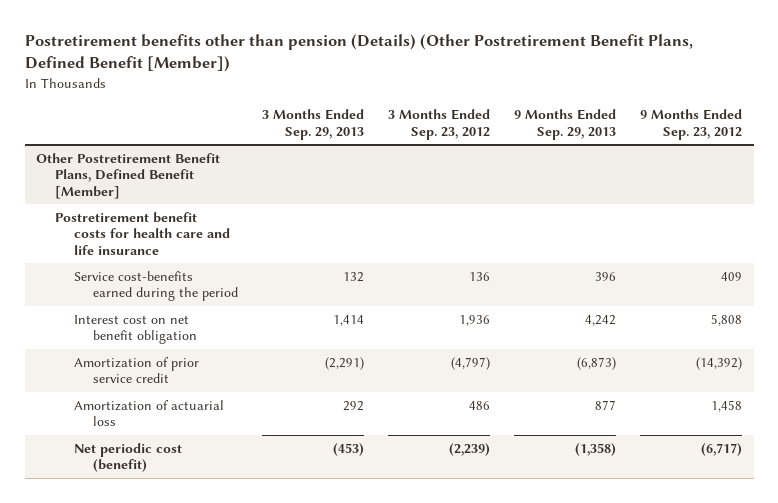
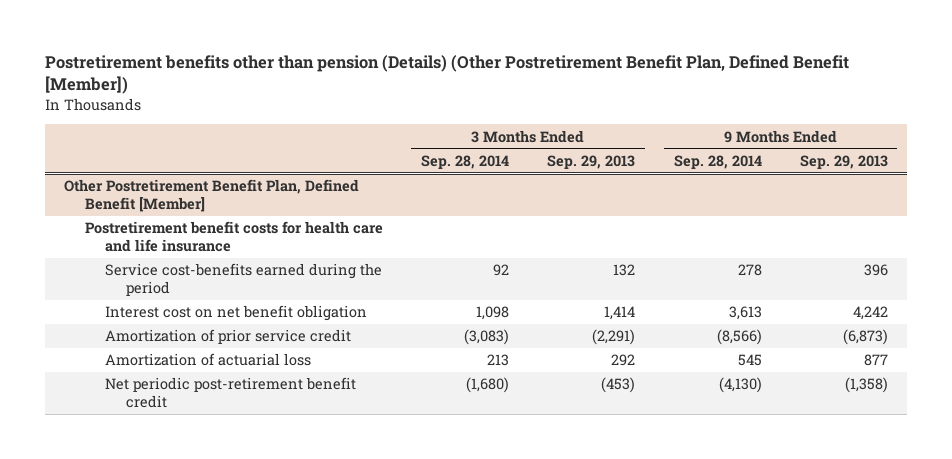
[24,34,693,73] Postretirement benefits other than pension (Details) (Other Postretirement Benefit Plans, Defined Benefit [Member]) -> [45,54,850,95] Postretirement benefits other than pension (Details) (Other Postretirement Benefit Plan, Defined Benefit [Member])
[387,109,490,140] 3 Months Ended Sep. 23, 2012 -> none
[639,109,742,140] 9 Months Ended Sep. 23, 2012 -> none
none -> [420,155,509,170] Sep. 28, 2014
none -> [673,155,762,170] Sep. 28, 2014
[36,152,221,199] Other Postretirement Benefit Plans, Defined Benefit [Member] -> [64,179,360,213] Other Postretirement Benefit Plan, Defined Benefit [Member]
[74,442,183,473] Net periodic cost (benefit) -> [105,377,357,409] Net periodic post-retirement benefit credit

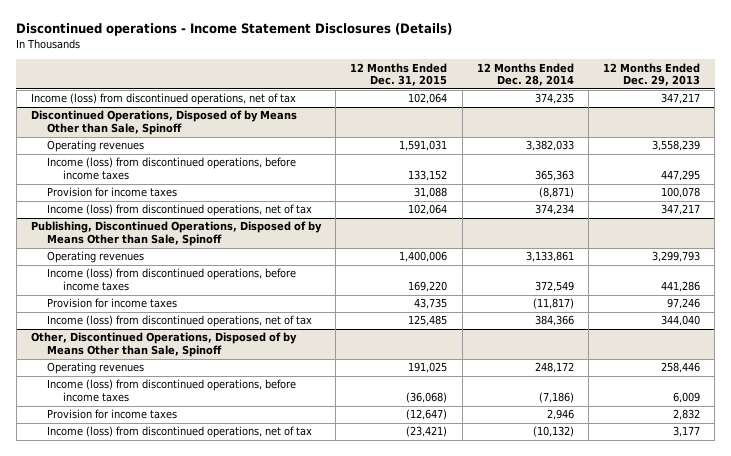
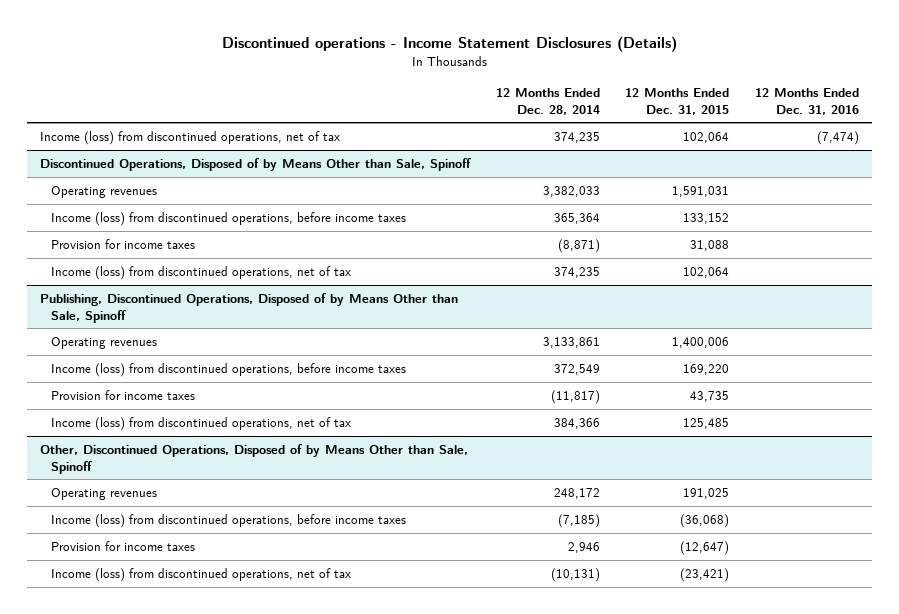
[603,62,701,87] 12 Months Ended Dec. 29, 2013 -> none
none -> [754,88,859,115] 12 Months Ended Dec. 31, 2016
[534,170,574,182] 365,363 -> [553,212,600,224] 365,364
[534,204,574,216] 374,234 -> [553,266,600,278] 374,235
[538,392,574,404] (7,186) -> [557,513,600,528] (7,185)
[532,426,574,438] (10,132) -> [550,567,600,582] (10,131)

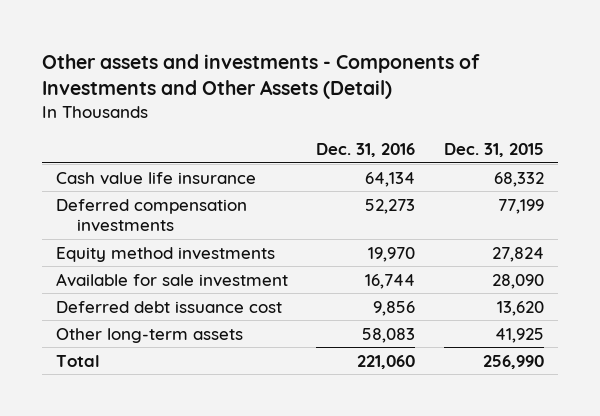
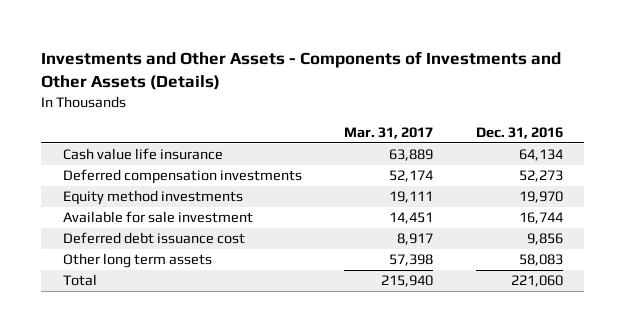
[42,53,481,100] Other assets and investments - Components of Investments and Other Assets (Detail) -> [41,51,562,90] Investments and Other Assets - Components of Investments and Other Assets (Details)
[443,143,544,158] Dec. 31, 2015 -> none
none -> [344,126,434,139] Mar. 31, 2017
[56,327,244,343] Other long-term assets -> [62,253,212,269] Other long term assets

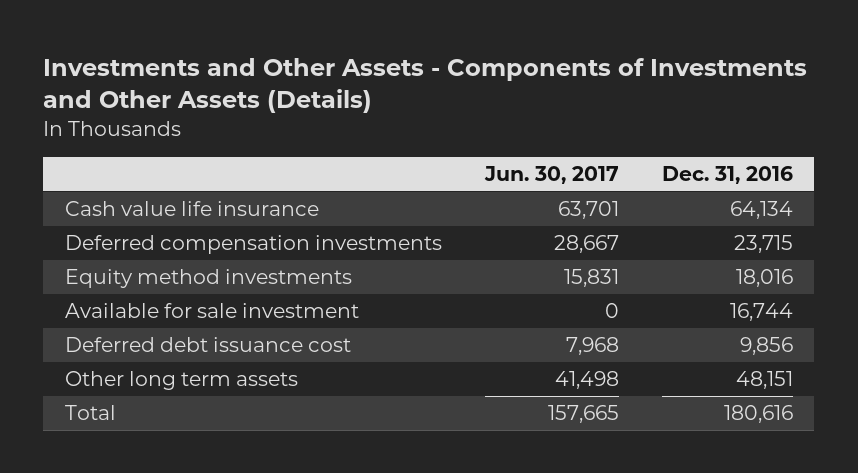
[344,126,434,139] Mar. 31, 2017 -> none
none -> [483,165,619,184] Jun. 30, 2017
[518,170,563,183] 52,273 -> [733,235,793,254] 23,715
[518,191,563,204] 19,970 -> [735,269,793,288] 18,016
[518,254,563,267] 58,083 -> [735,371,793,390] 48,151
[510,275,563,288] 221,060 -> [723,405,793,424] 180,616

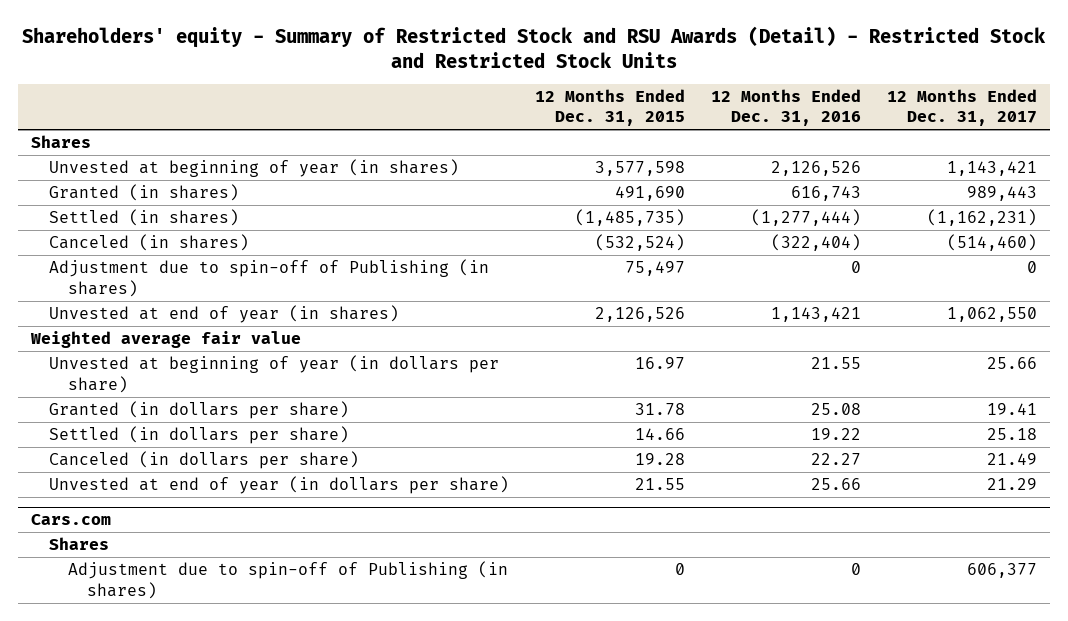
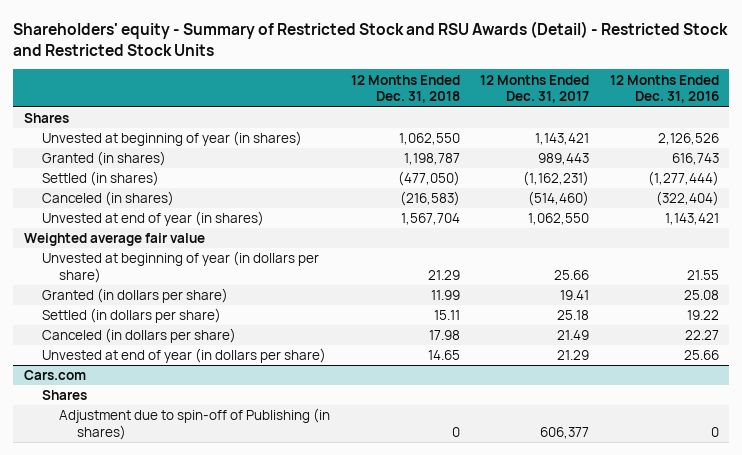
[535,88,686,127] 12 Months Ended Dec. 31, 2015 -> none
none -> [350,74,460,104] 12 Months Ended Dec. 31, 2018
[49,259,490,297] Adjustment due to spin-off of Publishing (in shares) -> none

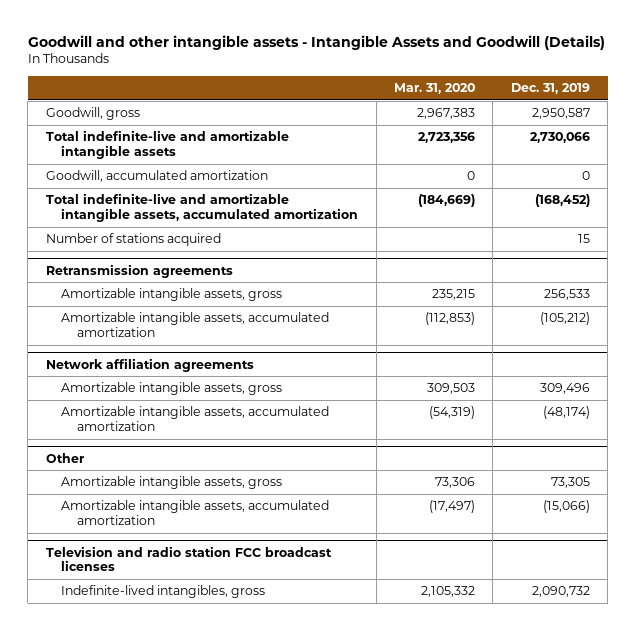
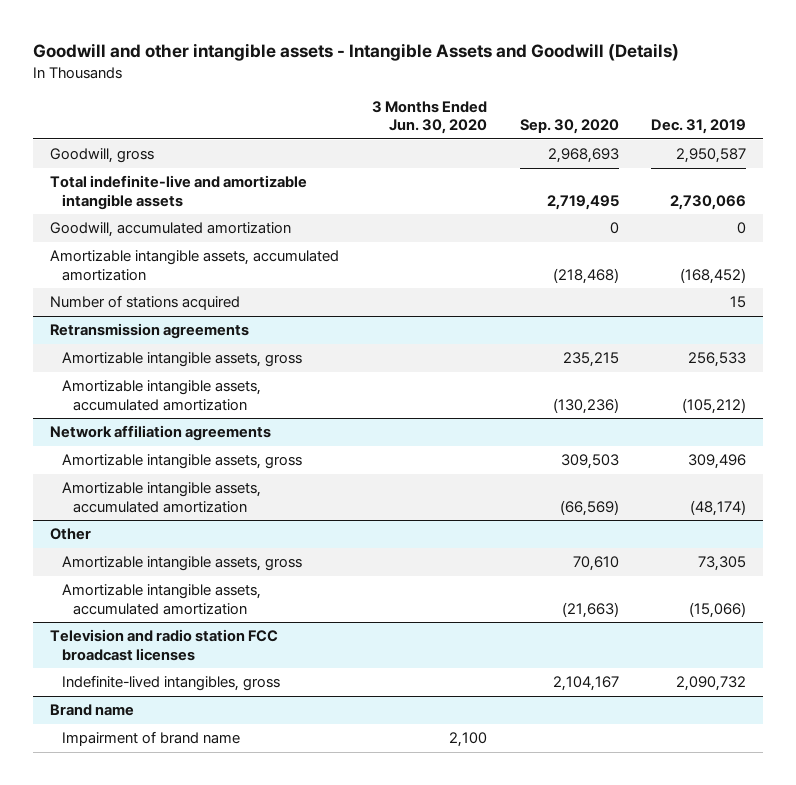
[393,83,475,95] Mar. 31, 2020 -> none
none -> [371,100,487,135] 3 Months Ended Jun. 30, 2020
none -> [519,119,619,135] Sep. 30, 2020
[45,193,359,222] Total indefinite-live and amortizable intangible assets, accumulated amortization -> [49,250,339,281] Amortizable intangible assets, accumulated amortization
none -> [49,704,134,717] Brand name
none -> [61,731,240,747] Impairment of brand name

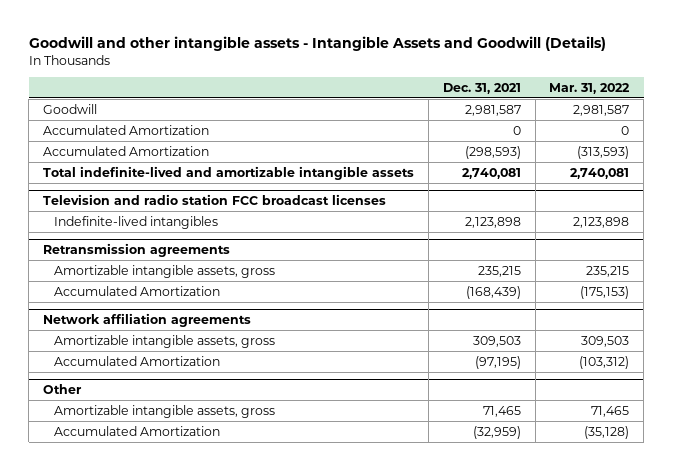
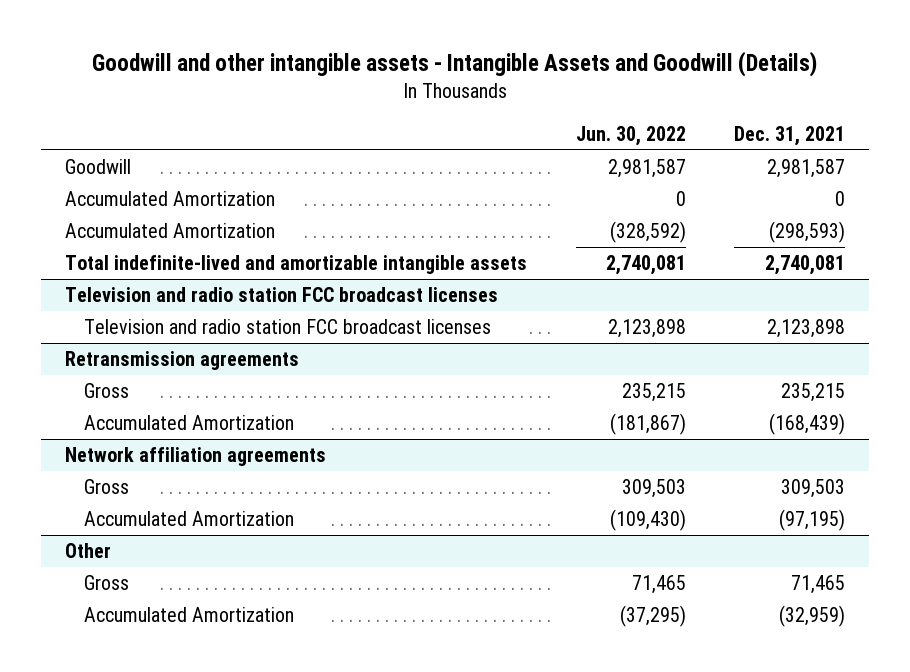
[549,82,631,94] Mar. 31, 2022 -> none
none -> [575,125,686,146] Jun. 30, 2022
[54,215,219,229] Indefinite-lived intangibles -> [84,318,492,334] Television and radio station FCC broadcast licenses
[54,264,276,278] Amortizable intangible assets, gross -> [84,382,130,398] Gross
[54,334,276,348] Amortizable intangible assets, gross -> [84,478,130,494] Gross
[54,404,276,418] Amortizable intangible assets, gross -> [84,574,130,590] Gross

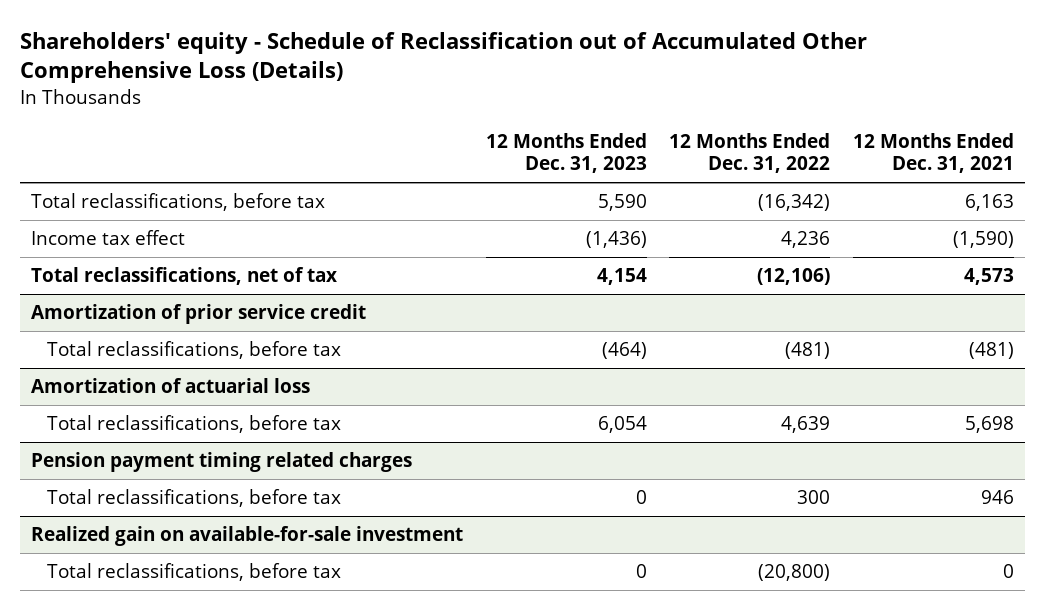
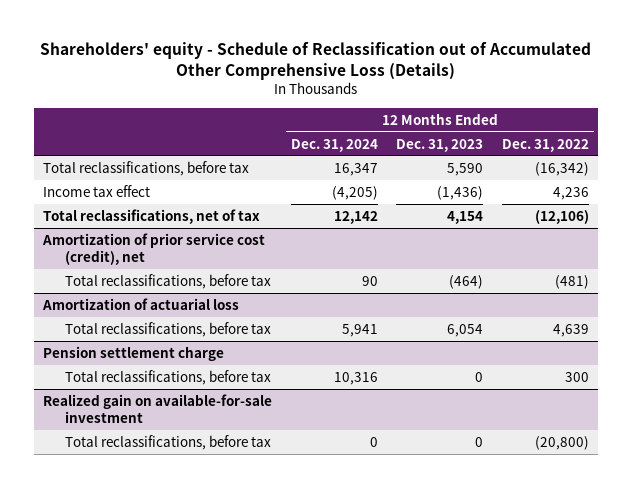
[852,132,1014,174] 12 Months Ended Dec. 31, 2021 -> none
none -> [290,138,378,152] Dec. 31, 2024
[31,304,367,325] Amortization of prior service credit -> [42,232,266,265] Amortization of prior service cost (credit), net
[31,452,413,473] Pension payment timing related charges -> none
none -> [43,345,225,361] Pension settlement charge

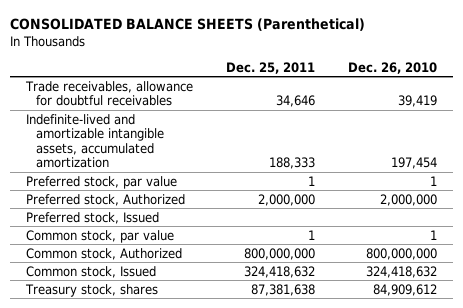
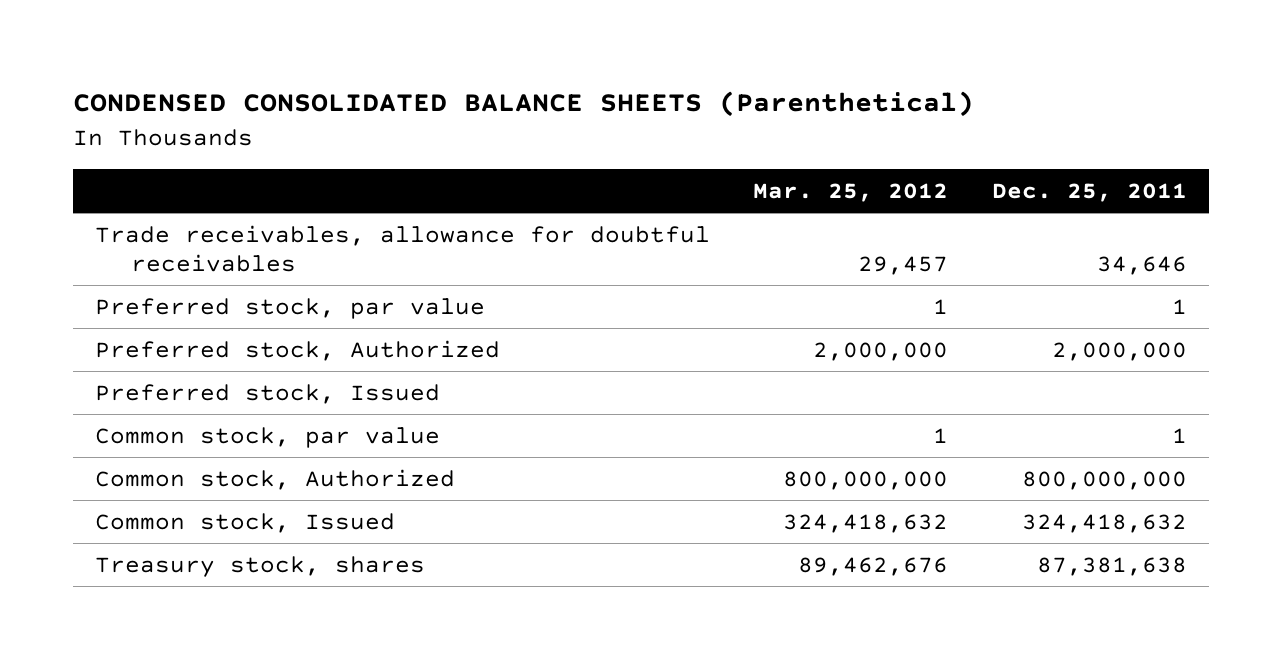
[9,18,365,32] CONSOLIDATED BALANCE SHEETS (Parenthetical) -> [72,91,974,118] CONDENSED CONSOLIDATED BALANCE SHEETS (Parenthetical)
[347,61,437,74] Dec. 26, 2010 -> none
none -> [753,183,949,203] Mar. 25, 2012
[26,113,165,169] Indefinite-lived and amortizable intangible assets, accumulated amortization -> none

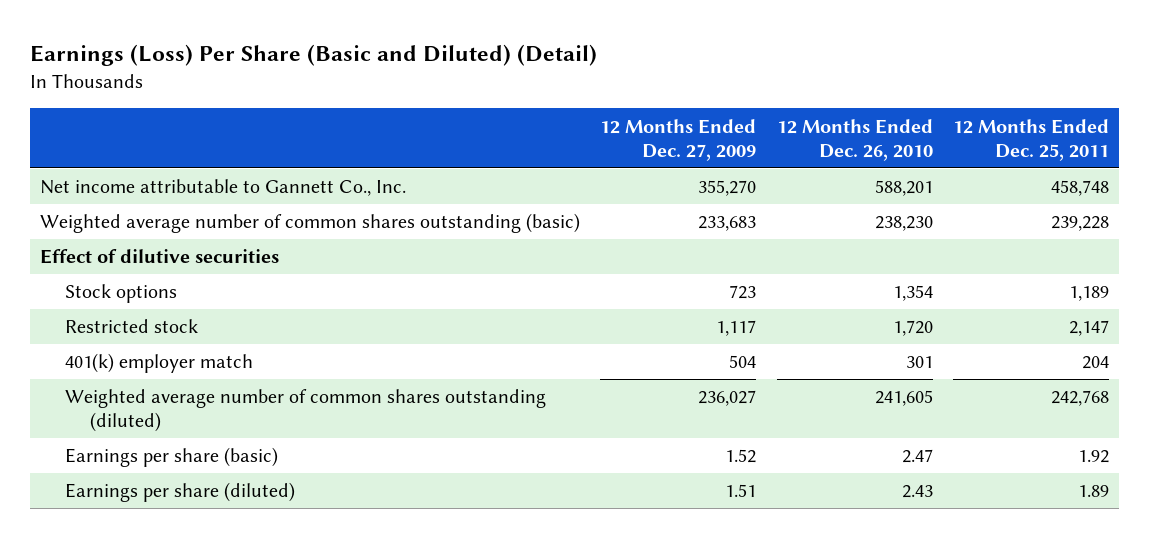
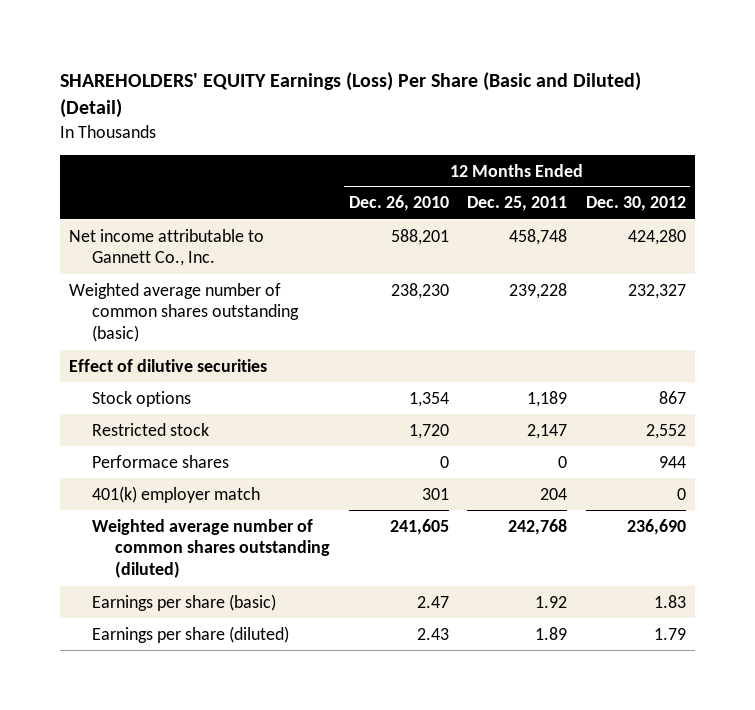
[30,44,598,67] Earnings (Loss) Per Share (Basic and Diluted) (Detail) -> [59,71,641,118] SHAREHOLDERS' EQUITY Earnings (Loss) Per Share (Basic and Diluted) (Detail)
[600,118,757,161] 12 Months Ended Dec. 27, 2009 -> none
none -> [585,196,686,212] Dec. 30, 2012
none -> [92,454,230,468] Performace shares

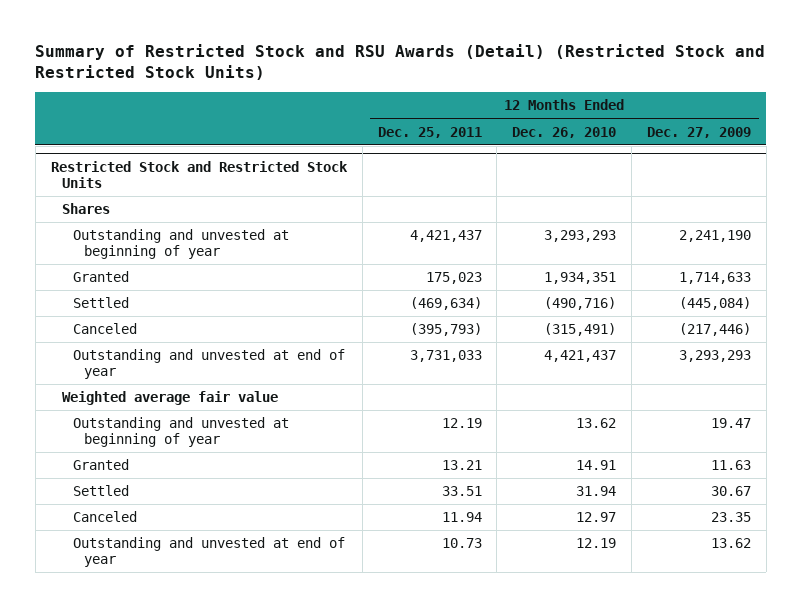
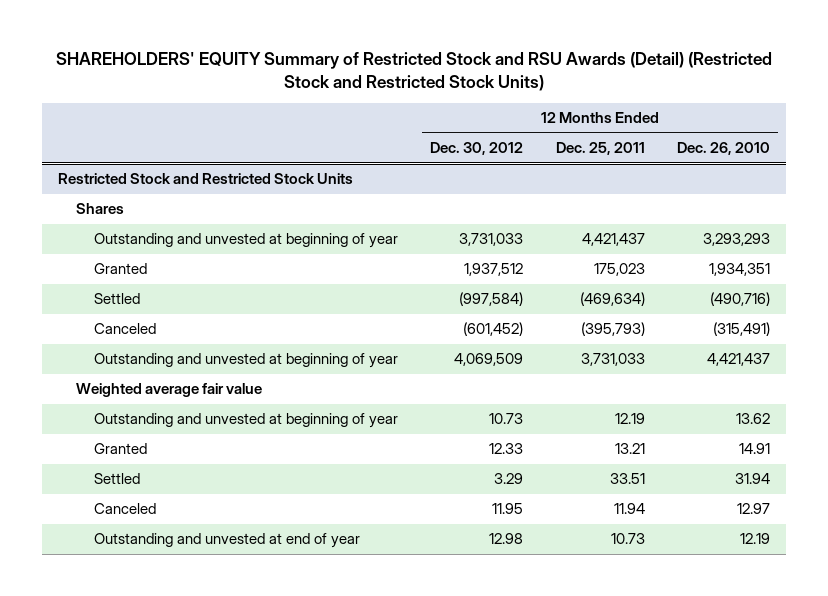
[35,43,766,81] Summary of Restricted Stock and RSU Awards (Detail) (Restricted Stock and Restricted Stock Units) -> [55,51,772,92] SHAREHOLDERS' EQUITY Summary of Restricted Stock and RSU Awards (Detail) (Restricted Stock and Restricted Stock Units)
[647,126,752,138] Dec. 27, 2009 -> none
none -> [430,142,524,156] Dec. 30, 2012
[72,349,345,380] Outstanding and unvested at end of year -> [94,353,399,369] Outstanding and unvested at beginning of year

